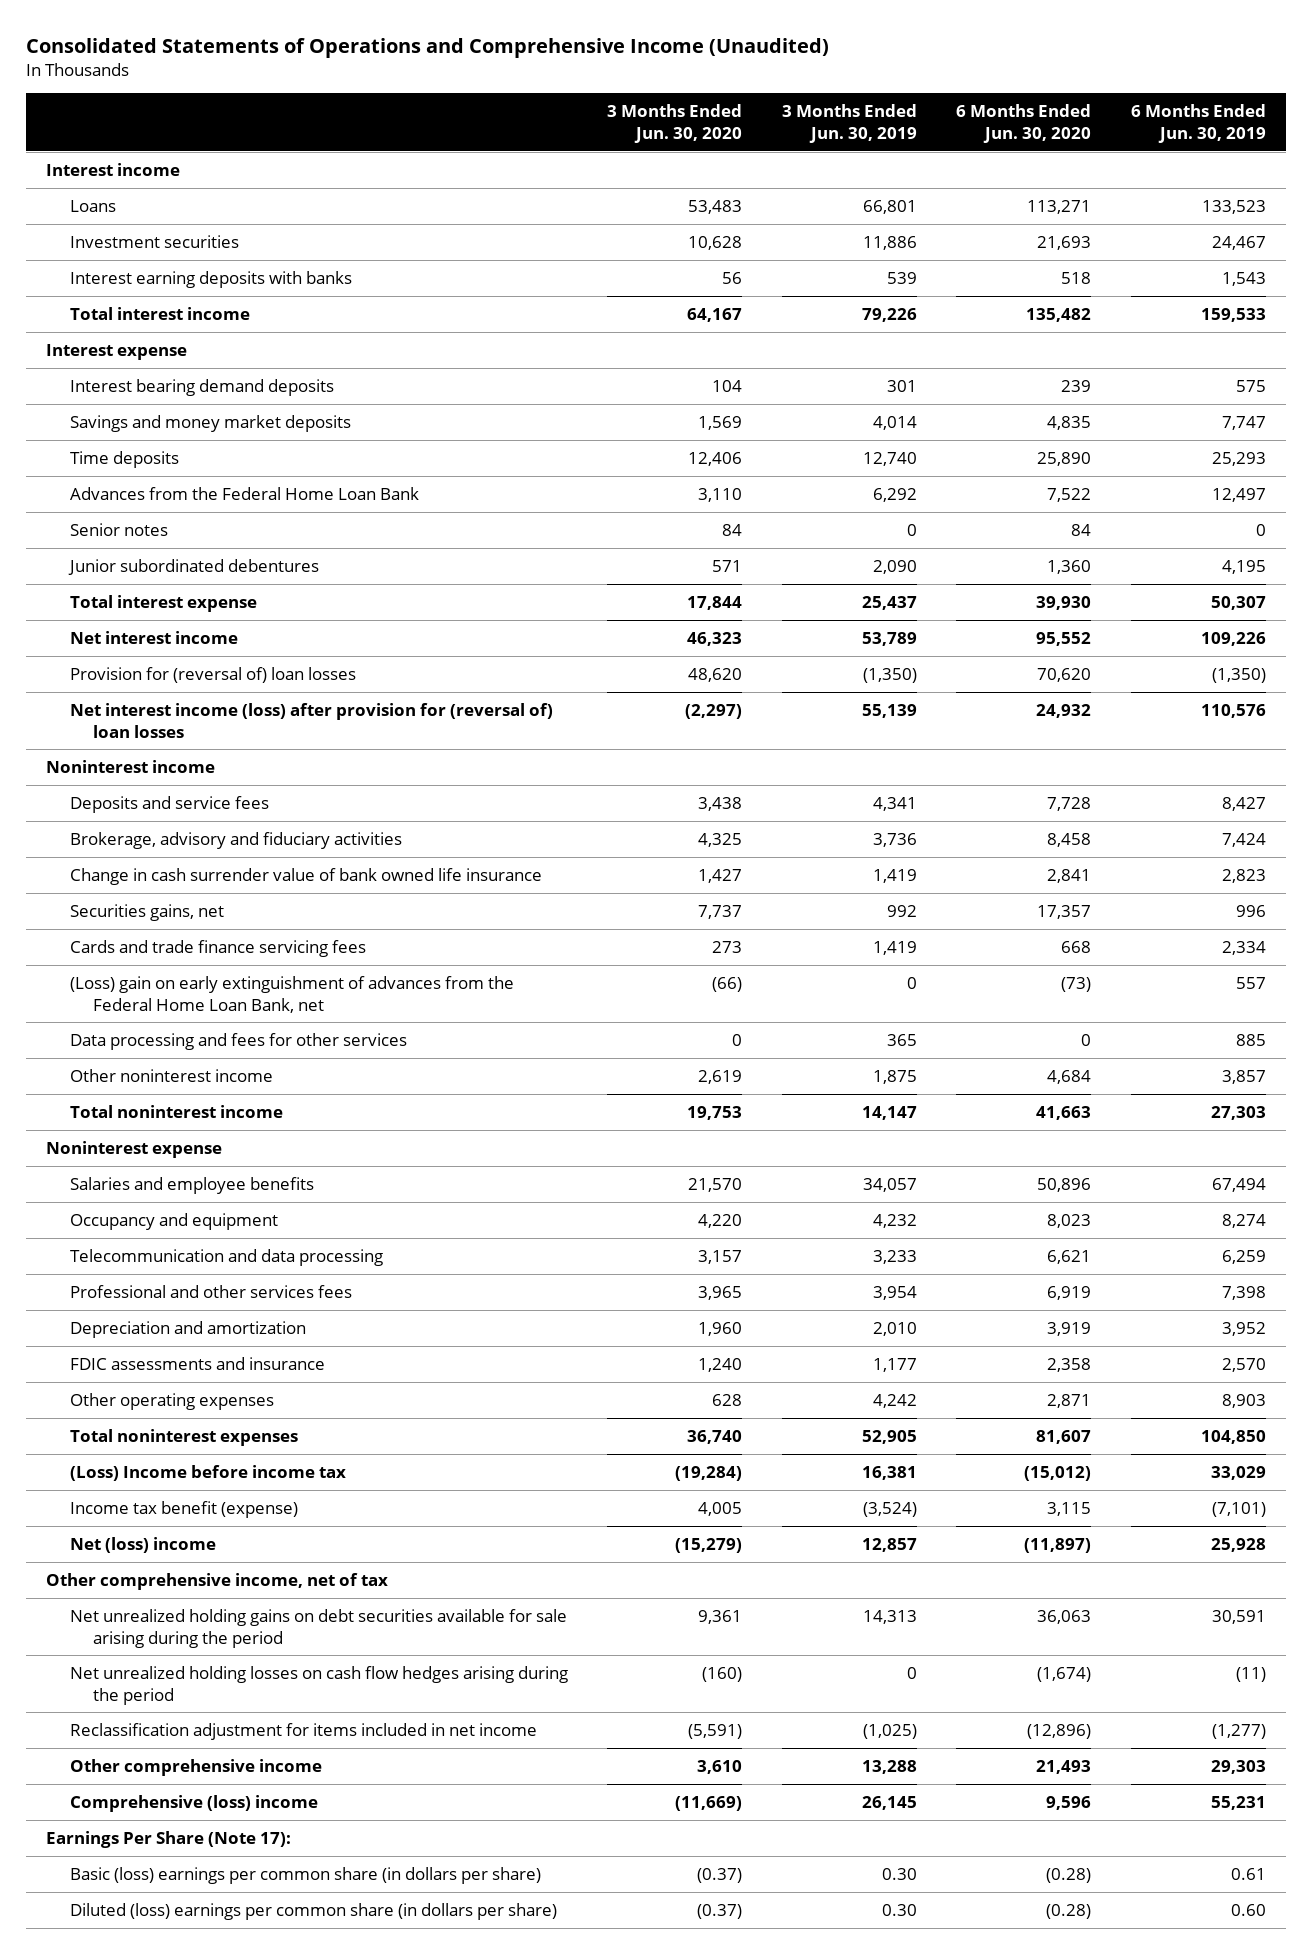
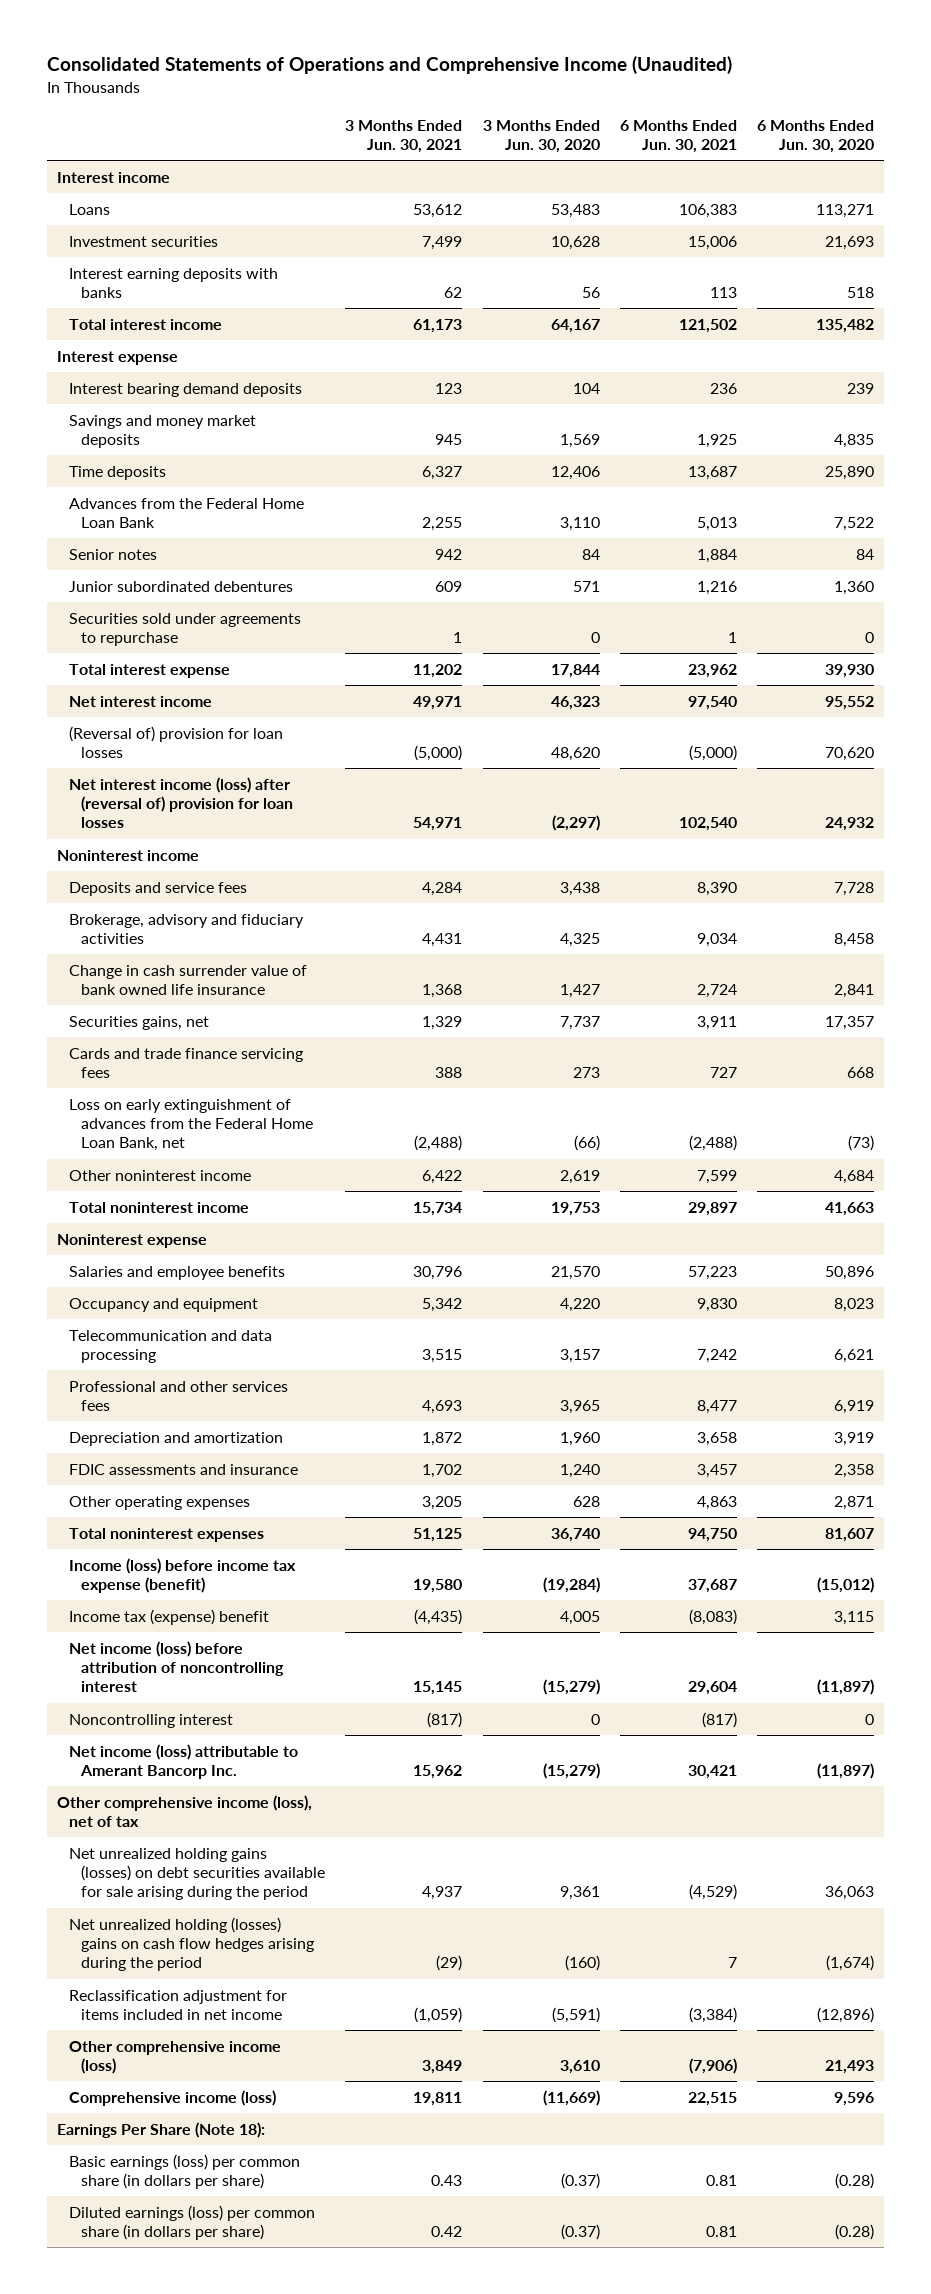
[781,104,917,144] 3 Months Ended Jun. 30, 2019 -> none
[1130,104,1266,144] 6 Months Ended Jun. 30, 2019 -> none
none -> [345,119,463,153] 3 Months Ended Jun. 30, 2021
none -> [619,119,737,153] 6 Months Ended Jun. 30, 2021
none -> [69,612,302,647] Securities sold under agreements to repurchase
[69,666,356,683] Provision for (reversal of) loan losses -> [69,725,284,759] (Reversal of) provision for loan losses
[69,702,553,738] Net interest income (loss) after provision for (reversal of) loan losses -> [69,776,294,829] Net interest income (loss) after (reversal of) provision for loan losses
[69,1032,407,1050] Data processing and fees for other services -> none
[69,975,514,1013] (Loss) gain on early extinguishment of advances from the Federal Home Loan Bank, net -> [69,1098,314,1152] Loss on early extinguishment of advances from the Federal Home Loan Bank, net
[69,1464,346,1481] (Loss) Income before income tax -> [69,1557,297,1594] Income (loss) before income tax expense (benefit)
[69,1500,298,1518] Income tax benefit (expense) -> [69,1608,270,1625] Income tax (expense) benefit
none -> [69,1640,285,1693] Net income (loss) before attribution of noncontrolling interest
none -> [69,1713,234,1728] Noncontrolling interest
[69,1536,216,1553] Net (loss) income -> [69,1743,299,1780] Net income (loss) attributable to Amerant Bancorp Inc.
[46,1572,389,1590] Other comprehensive income, net of tax -> [56,1794,312,1828] Other comprehensive income (loss), net of tax
[69,1608,567,1648] Net unrealized holding gains on debt securities available for sale arising during the period -> [69,1847,326,1901] Net unrealized holding gains (losses) on debt securities available for sale arising during the period
[69,1665,568,1705] Net unrealized holding losses on cash flow hedges arising during the period -> [69,1916,315,1972] Net unrealized holding (losses) gains on cash flow hedges arising during the period
[69,1758,322,1776] Other comprehensive income -> [69,2040,282,2075] Other comprehensive income (loss)
[69,1794,318,1812] Comprehensive (loss) income -> [69,2089,277,2106] Comprehensive income (loss)
[46,1830,292,1848] Earnings Per Share (Note 17): -> [56,2121,265,2138] Earnings Per Share (Note 18):
[69,1866,541,1884] Basic (loss) earnings per common share (in dollars per share) -> [69,2153,301,2190] Basic earnings (loss) per common share (in dollars per share)
[69,1902,557,1920] Diluted (loss) earnings per common share (in dollars per share) -> [69,2204,316,2241] Diluted earnings (loss) per common share (in dollars per share)

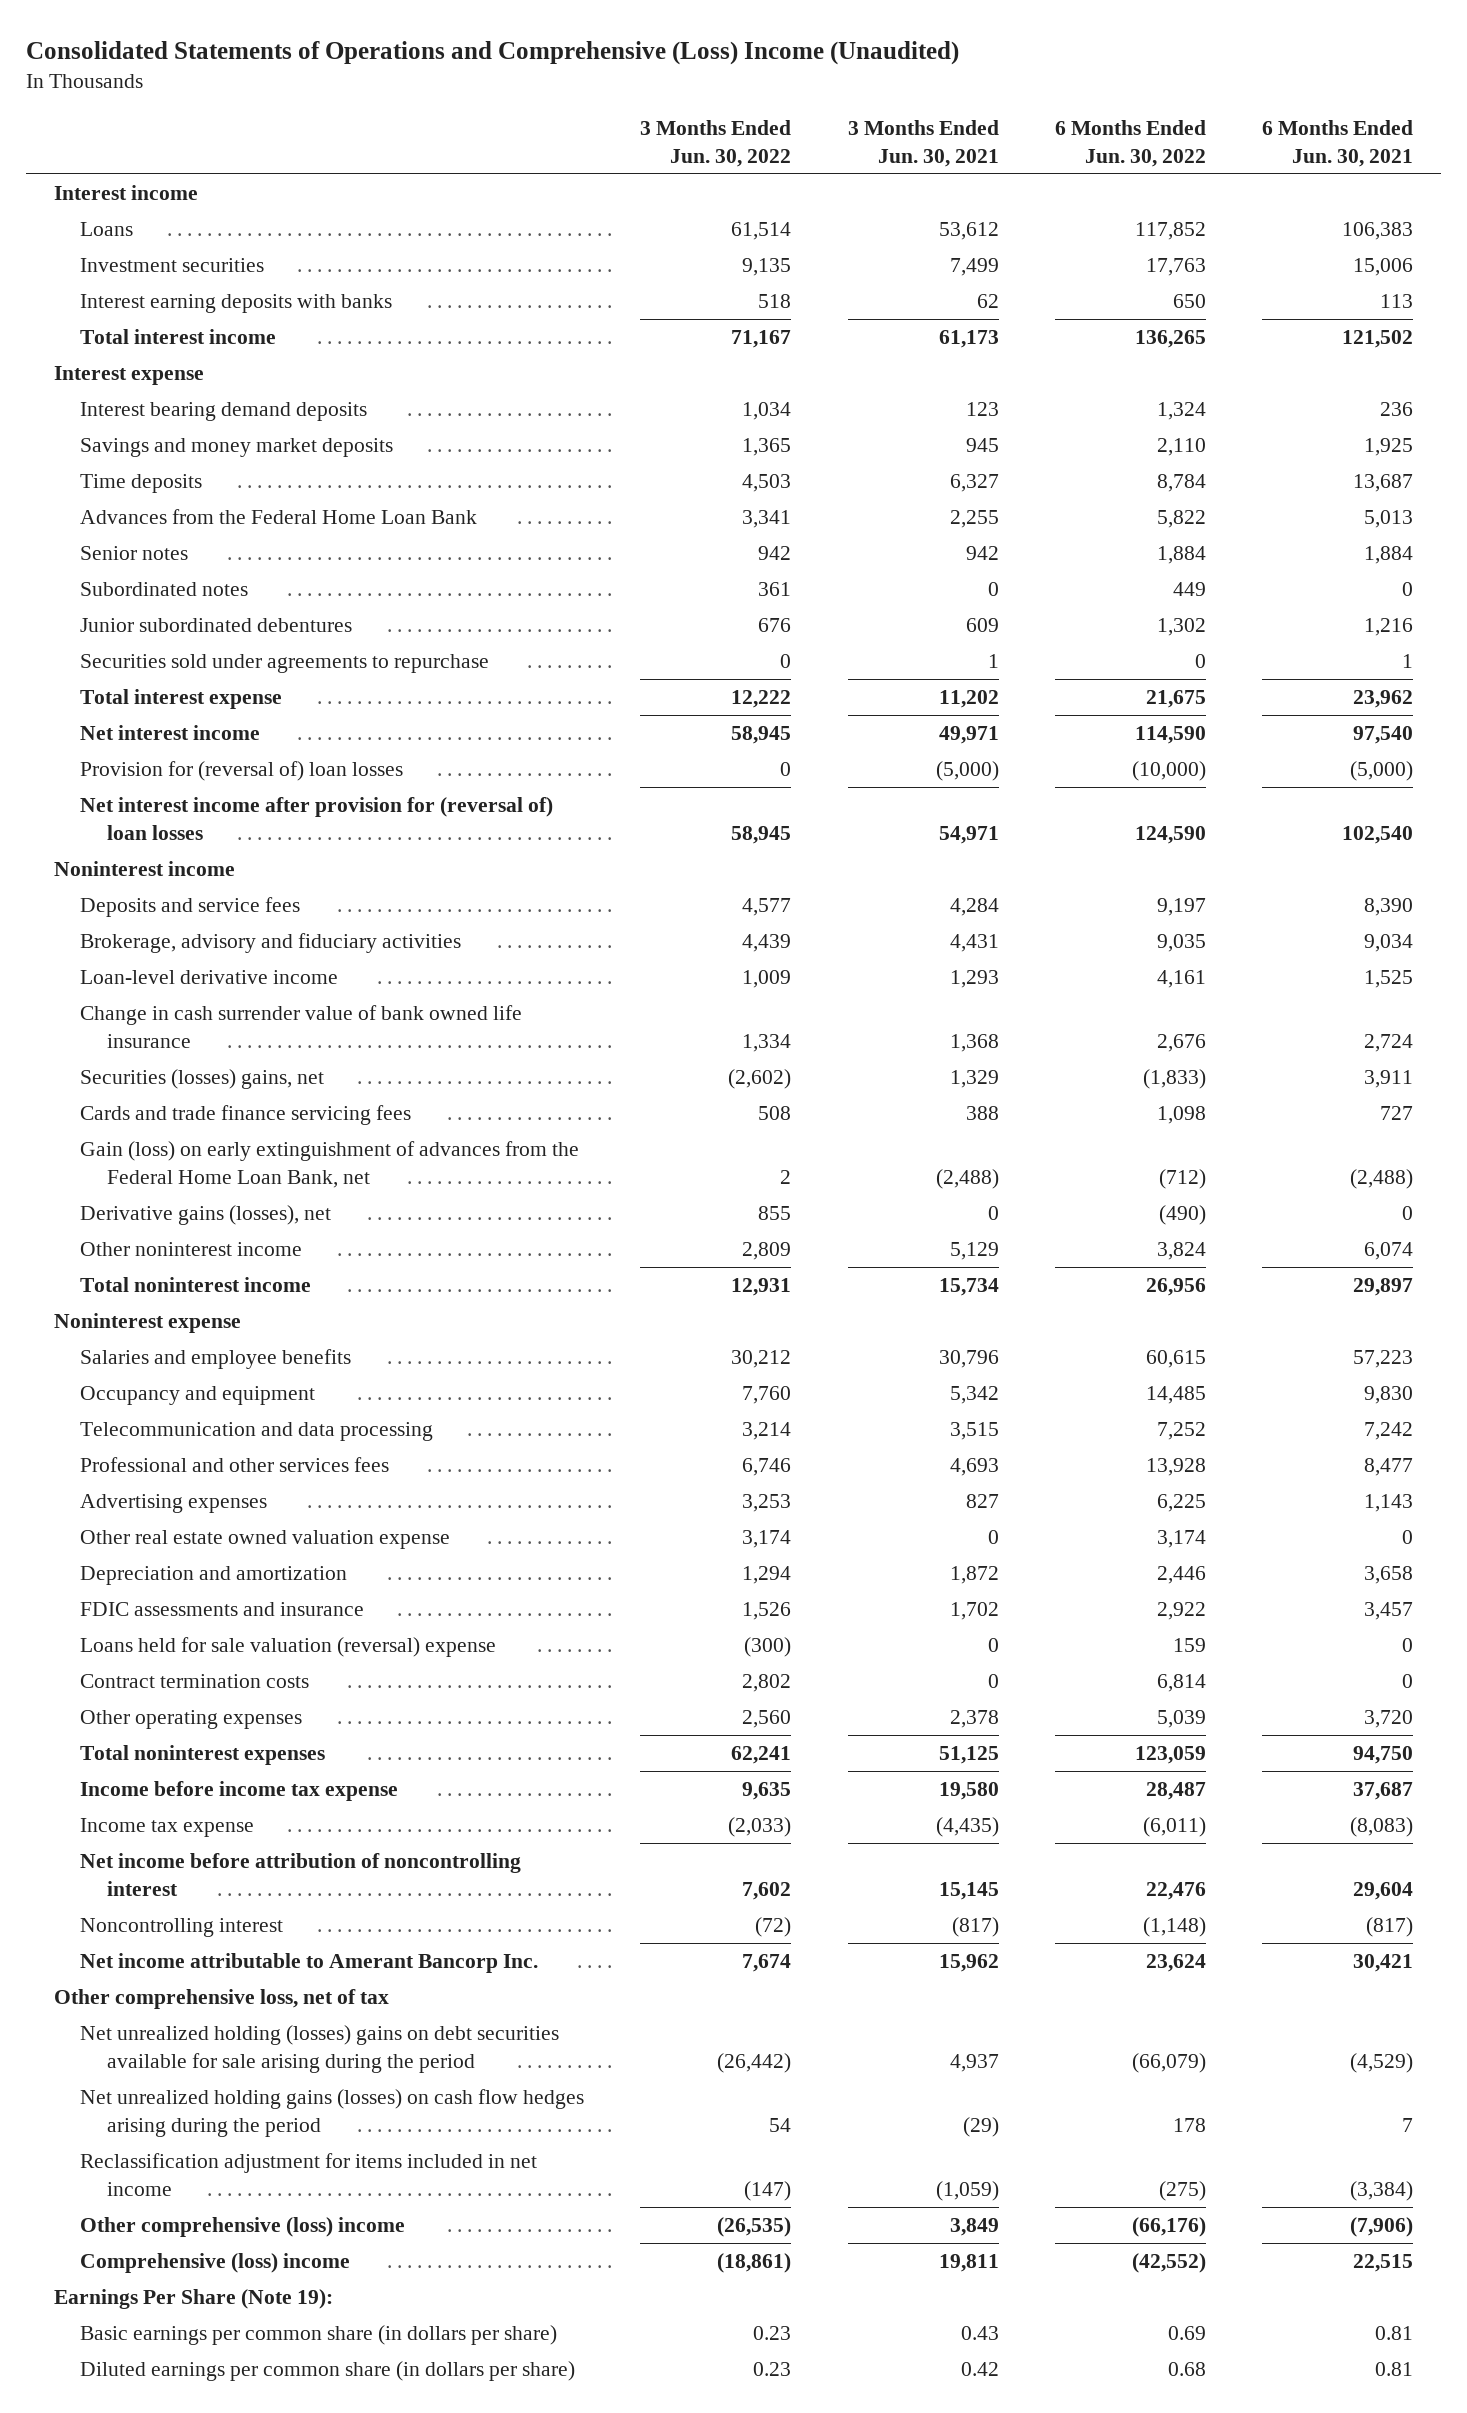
[46,56,732,75] Consolidated Statements of Operations and Comprehensive Income (Unaudited) -> [25,41,959,66] Consolidated Statements of Operations and Comprehensive (Loss) Income (Unaudited)
[482,119,600,153] 3 Months Ended Jun. 30, 2020 -> none
[756,119,874,153] 6 Months Ended Jun. 30, 2020 -> none
none -> [640,119,792,167] 3 Months Ended Jun. 30, 2022
none -> [1054,119,1206,167] 6 Months Ended Jun. 30, 2022
none -> [80,582,249,597] Subordinated notes
[69,725,284,759] (Reversal of) provision for loan losses -> [80,761,404,782] Provision for (reversal of) loan losses
[69,776,294,829] Net interest income (loss) after (reversal of) provision for loan losses -> [80,797,554,840] Net interest income after provision for (reversal of) loan losses
none -> [80,970,339,985] Loan-level derivative income
[69,1015,210,1030] Securities gains, net -> [80,1069,325,1090] Securities (losses) gains, net
[69,1098,314,1152] Loss on early extinguishment of advances from the Federal Home Loan Bank, net -> [80,1141,580,1188] Gain (loss) on early extinguishment of advances from the Federal Home Loan Bank, net
none -> [80,1205,332,1226] Derivative gains (losses), net
[422,1169,463,1184] 6,422 -> [949,1242,999,1261] 5,129
[696,1169,737,1184] 7,599 -> [1363,1242,1413,1261] 6,074
none -> [80,1494,268,1514] Advertising expenses
none -> [80,1530,451,1550] Other real estate owned valuation expense
none -> [80,1637,497,1658] Loans held for sale valuation (reversal) expense
none -> [80,1674,310,1689] Contract termination costs
[422,1495,463,1510] 3,205 -> [949,1710,999,1729] 2,378
[696,1495,737,1510] 4,863 -> [1363,1710,1413,1729] 3,720
[69,1557,297,1594] Income (loss) before income tax expense (benefit) -> [80,1781,399,1802] Income before income tax expense
[69,1608,270,1625] Income tax (expense) benefit -> [80,1818,255,1838] Income tax expense
[69,1640,285,1693] Net income (loss) before attribution of noncontrolling interest -> [80,1853,522,1896] Net income before attribution of noncontrolling interest
[69,1743,299,1780] Net income (loss) attributable to Amerant Bancorp Inc. -> [80,1953,539,1974] Net income attributable to Amerant Bancorp Inc.
[56,1794,312,1828] Other comprehensive income (loss), net of tax -> [53,1989,389,2010] Other comprehensive loss, net of tax
[69,1847,326,1901] Net unrealized holding gains (losses) on debt securities available for sale arising during the period -> [80,2025,560,2073] Net unrealized holding (losses) gains on debt securities available for sale arising during the period
[69,1916,315,1972] Net unrealized holding (losses) gains on cash flow hedges arising during the period -> [80,2089,585,2137] Net unrealized holding gains (losses) on cash flow hedges arising during the period
[69,2040,282,2075] Other comprehensive income (loss) -> [80,2217,406,2238] Other comprehensive (loss) income
[69,2089,277,2106] Comprehensive income (loss) -> [80,2253,351,2274] Comprehensive (loss) income
[56,2121,265,2138] Earnings Per Share (Note 18): -> [53,2289,333,2310] Earnings Per Share (Note 19):
[69,2153,301,2190] Basic earnings (loss) per common share (in dollars per share) -> [80,2325,558,2346] Basic earnings per common share (in dollars per share)
[69,2204,316,2241] Diluted earnings (loss) per common share (in dollars per share) -> [80,2361,576,2382] Diluted earnings per common share (in dollars per share)

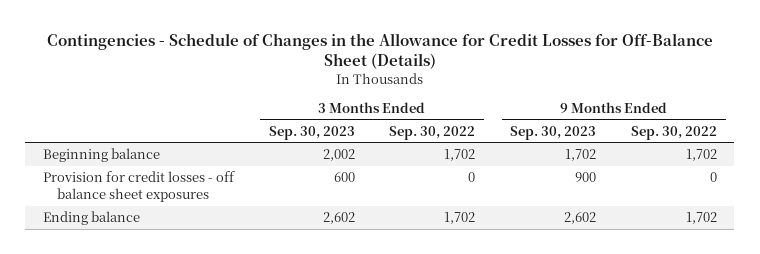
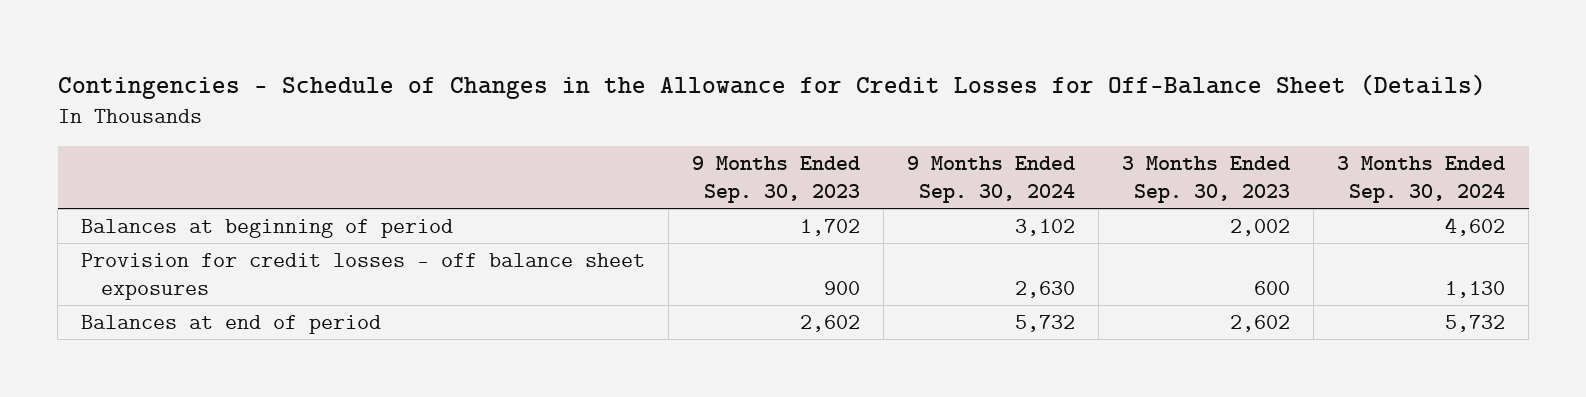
[389,125,476,140] Sep. 30, 2022 -> none
[631,125,718,140] Sep. 30, 2022 -> none
none -> [907,155,1076,203] 9 Months Ended Sep. 30, 2024
none -> [1337,155,1506,203] 3 Months Ended Sep. 30, 2024
[42,148,160,163] Beginning balance -> [81,219,454,239] Balances at beginning of period
[42,211,140,226] Ending balance -> [81,315,382,335] Balances at end of period

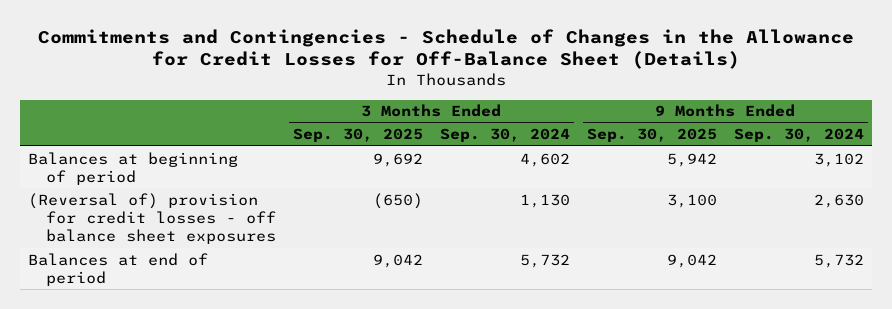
[57,73,1486,99] Contingencies - Schedule of Changes in the Allowance for Credit Losses for Off-Balance Sheet (Details) -> [38,28,855,70] Commitments and Contingencies - Schedule of Changes in the Allowance for Credit Losses for Off-Balance Sheet (Details)
[692,155,861,203] 9 Months Ended Sep. 30, 2023 -> none
[1122,155,1291,203] 3 Months Ended Sep. 30, 2023 -> none
none -> [292,128,423,143] Sep. 30, 2025
none -> [586,128,717,143] Sep. 30, 2025
[81,253,646,301] Provision for credit losses - off balance sheet exposures -> [28,192,276,245] (Reversal of) provision for credit losses - off balance sheet exposures

